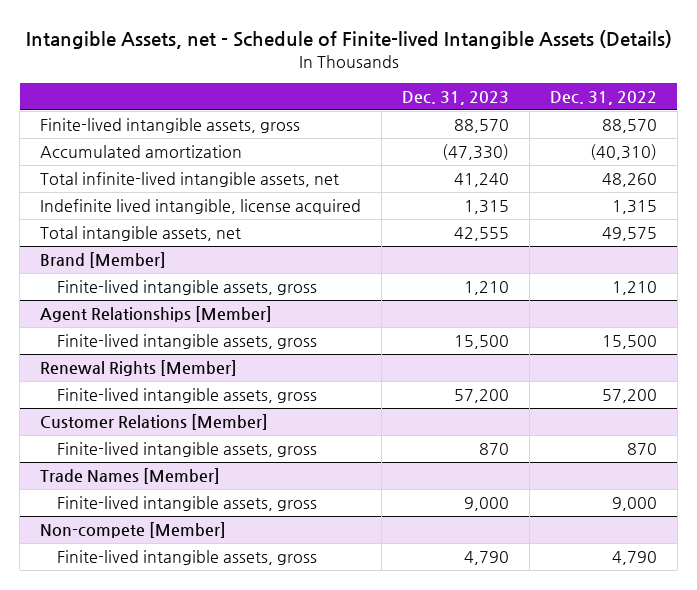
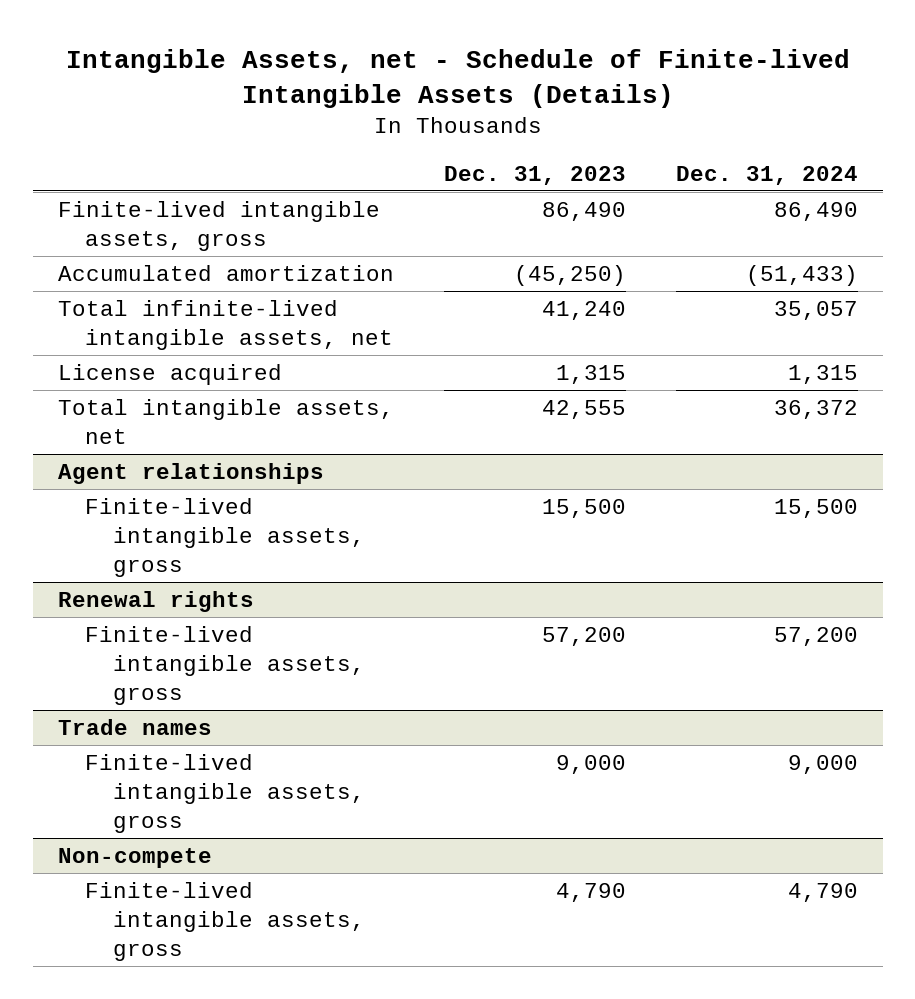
[549,91,657,106] Dec. 31, 2022 -> none
none -> [675,165,858,185] Dec. 31, 2024
[454,119,510,134] 88,570 -> [541,201,626,221] 86,490
[442,144,510,161] (47,330) -> [513,264,626,286] (45,250)
[40,199,362,215] Indefinite lived intangible, license acquired -> [57,363,282,385] License acquired
[40,252,167,269] Brand [Member] -> none
[57,280,318,296] Finite-lived intangible assets, gross -> none
[40,306,273,323] Agent Relationships [Member] -> [57,462,324,484] Agent relationships
[40,360,238,377] Renewal Rights [Member] -> [57,590,254,612] Renewal rights
[40,414,269,431] Customer Relations [Member] -> none
[57,442,318,458] Finite-lived intangible assets, gross -> none
[40,468,221,485] Trade Names [Member] -> [57,718,212,735] Trade names
[40,522,227,539] Non-compete [Member] -> [57,847,212,868] Non-compete

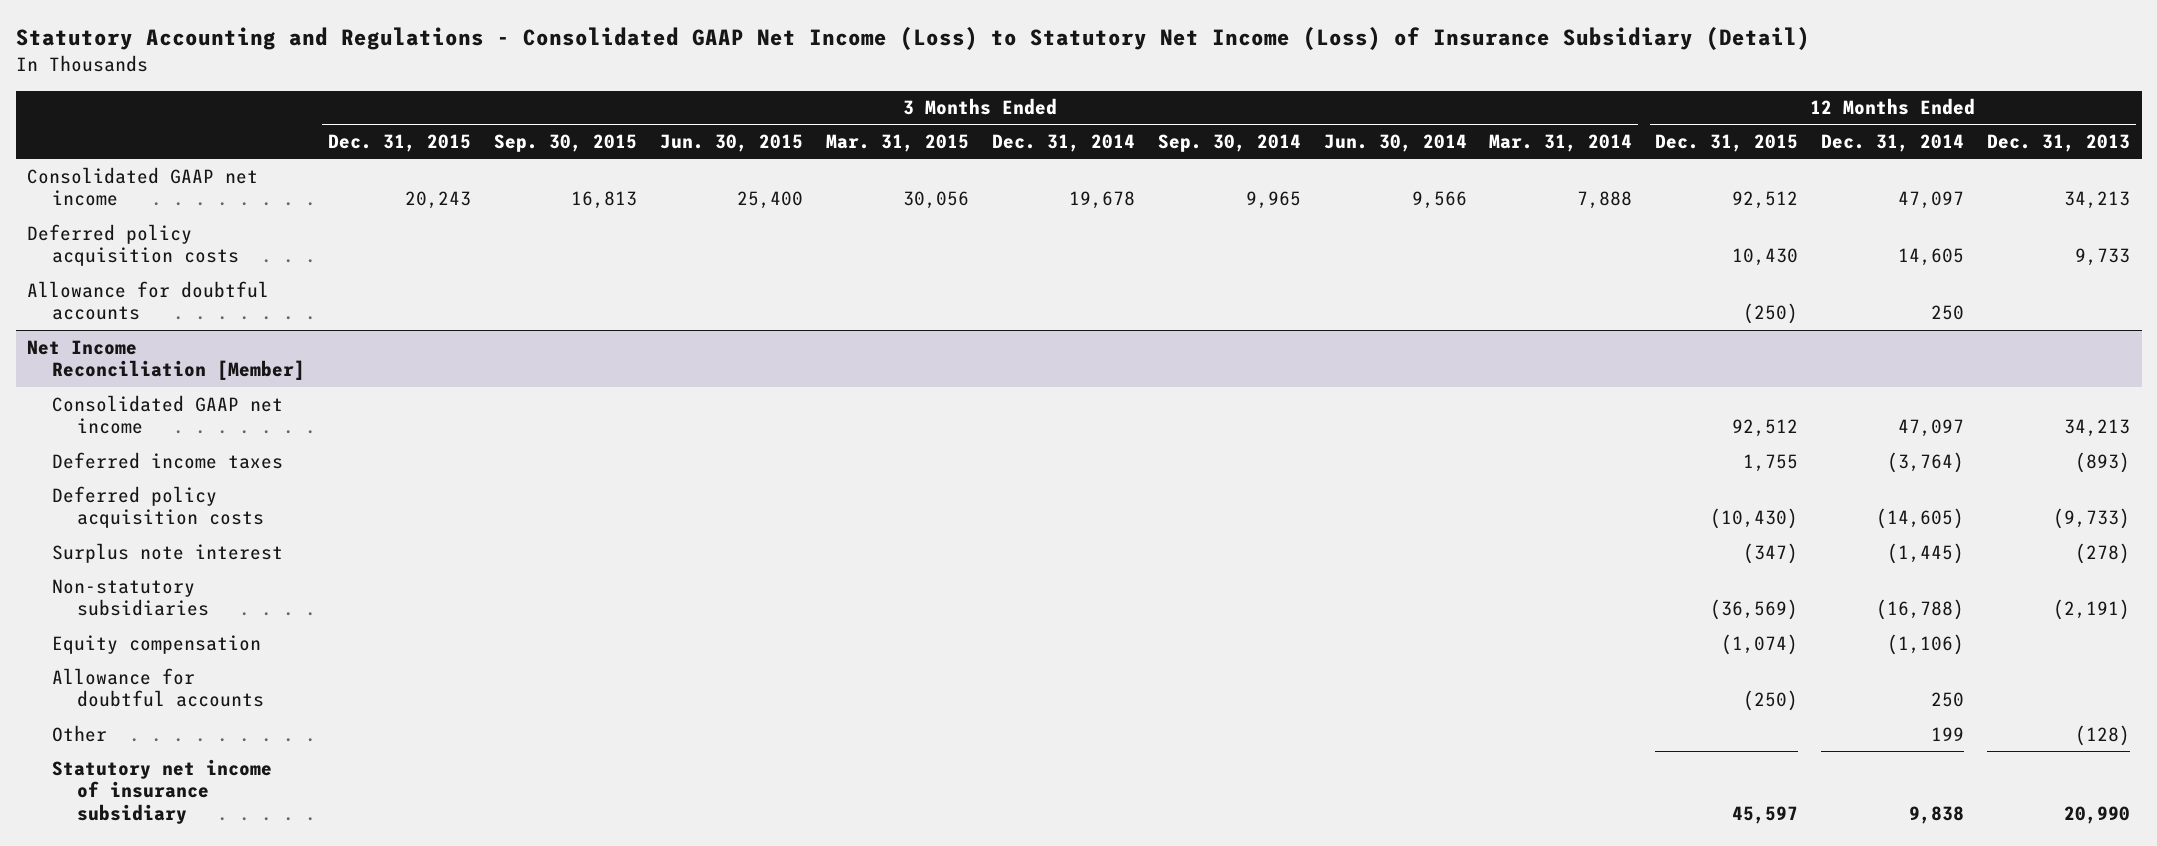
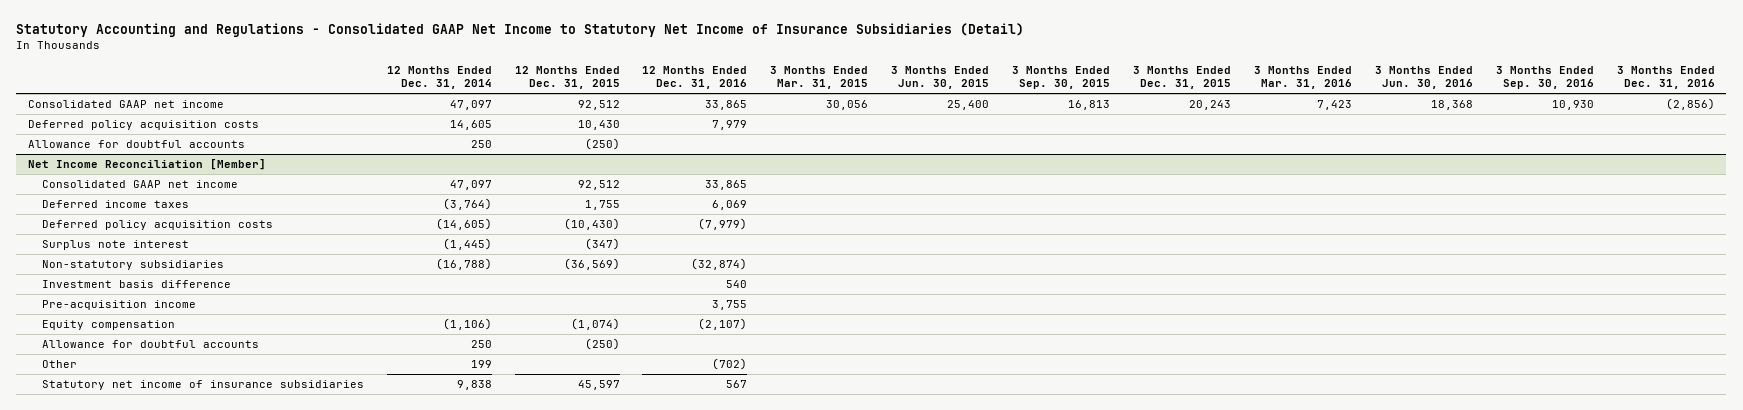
[15,27,1810,51] Statutory Accounting and Regulations - Consolidated GAAP Net Income (Loss) to Statutory Net Income (Loss) of Insurance Subsidiary (Detail) -> [16,22,1025,37] Statutory Accounting and Regulations - Consolidated GAAP Net Income to Statutory Net Income of Insurance Subsidiaries (Detail)
[991,134,1135,153] Dec. 31, 2014 -> none
[1157,134,1301,153] Sep. 30, 2014 -> none
[1323,134,1467,153] Jun. 30, 2014 -> none
[1489,134,1633,153] Mar. 31, 2014 -> none
[1987,134,2131,153] Dec. 31, 2013 -> none
none -> [642,66,748,90] 12 Months Ended Dec. 31, 2016
none -> [1254,66,1353,90] 3 Months Ended Mar. 31, 2016
none -> [1375,66,1474,90] 3 Months Ended Jun. 30, 2016
none -> [1496,66,1595,90] 3 Months Ended Sep. 30, 2016
none -> [1616,66,1715,90] 3 Months Ended Dec. 31, 2016
none -> [41,280,231,289] Investment basis difference
none -> [41,300,196,311] Pre-acquisition income
[51,758,272,825] Statutory net income of insurance subsidiary -> [41,380,364,391] Statutory net income of insurance subsidiaries

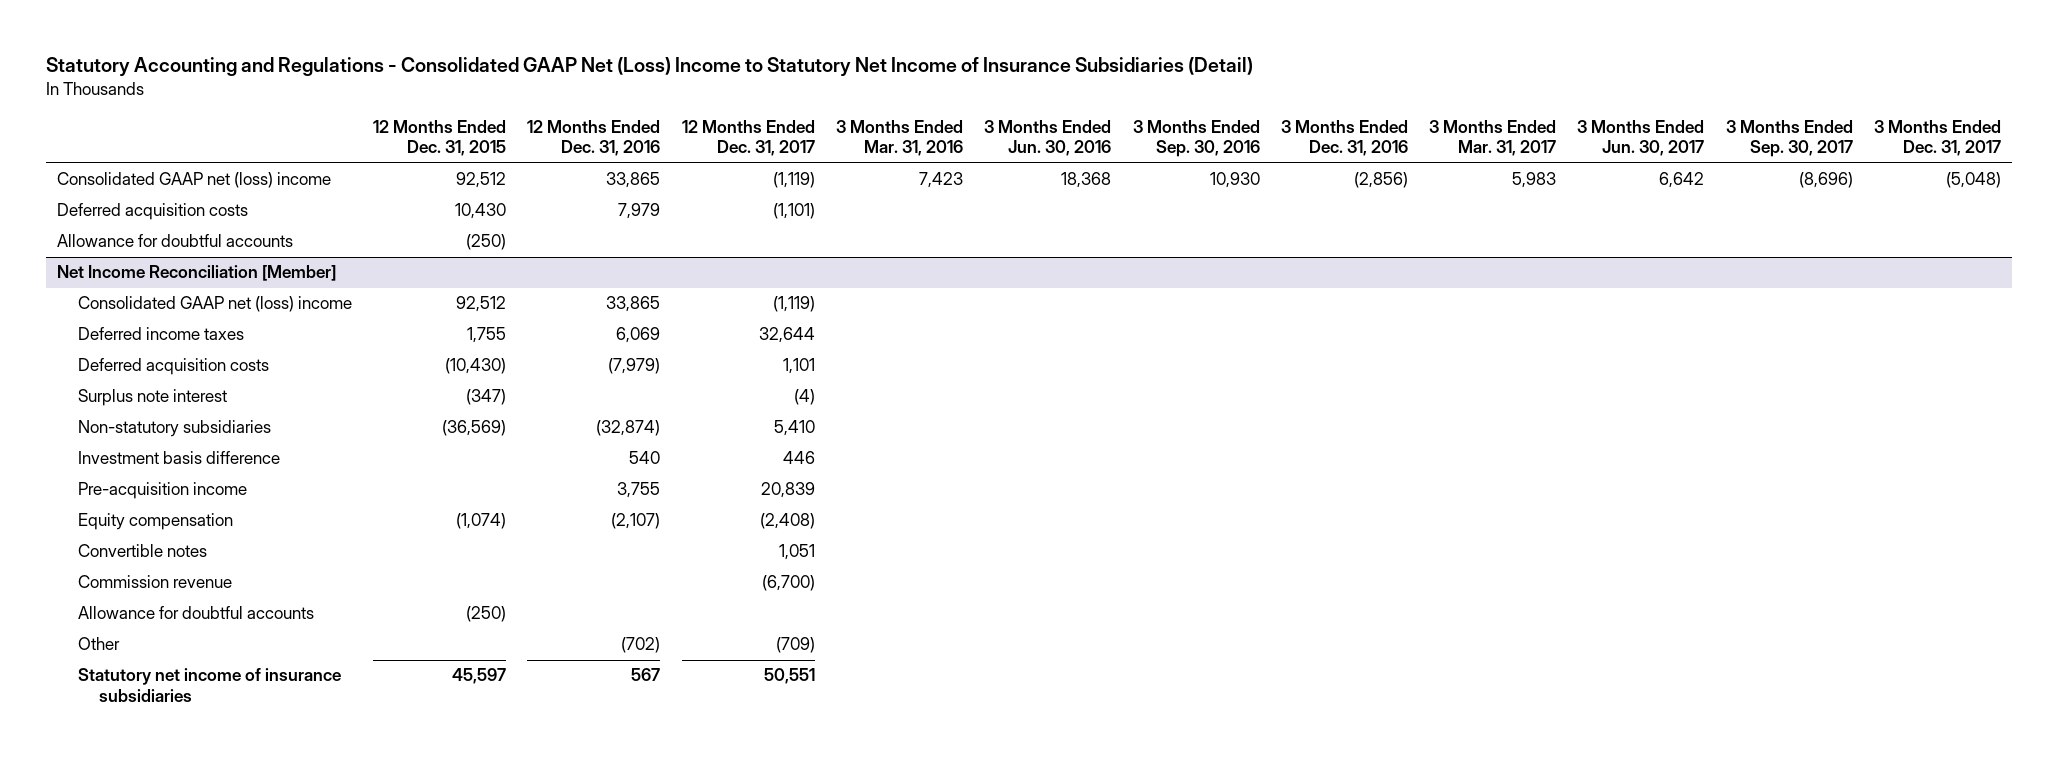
[16,22,1025,37] Statutory Accounting and Regulations - Consolidated GAAP Net Income to Statutory Net Income of Insurance Subsidiaries (Detail) -> [46,57,1254,77] Statutory Accounting and Regulations - Consolidated GAAP Net (Loss) Income to Statutory Net Income of Insurance Subsidiaries (Detail)
[386,66,492,90] 12 Months Ended Dec. 31, 2014 -> none
[770,66,869,90] 3 Months Ended Mar. 31, 2015 -> none
[891,66,990,90] 3 Months Ended Jun. 30, 2015 -> none
[1012,66,1111,90] 3 Months Ended Sep. 30, 2015 -> none
[1133,66,1232,90] 3 Months Ended Dec. 31, 2015 -> none
none -> [681,120,815,157] 12 Months Ended Dec. 31, 2017
none -> [1429,120,1557,157] 3 Months Ended Mar. 31, 2017
none -> [1577,120,1705,157] 3 Months Ended Jun. 30, 2017
none -> [1725,120,1853,158] 3 Months Ended Sep. 30, 2017
none -> [1874,120,2002,157] 3 Months Ended Dec. 31, 2017
[27,100,224,109] Consolidated GAAP net income -> [56,172,331,189] Consolidated GAAP net (loss) income
[27,120,259,131] Deferred policy acquisition costs -> [56,203,248,221] Deferred acquisition costs
[41,180,238,189] Consolidated GAAP net income -> [77,296,352,313] Consolidated GAAP net (loss) income
[41,220,273,231] Deferred policy acquisition costs -> [77,358,269,376] Deferred acquisition costs
none -> [77,544,207,558] Convertible notes
none -> [77,575,232,589] Commission revenue

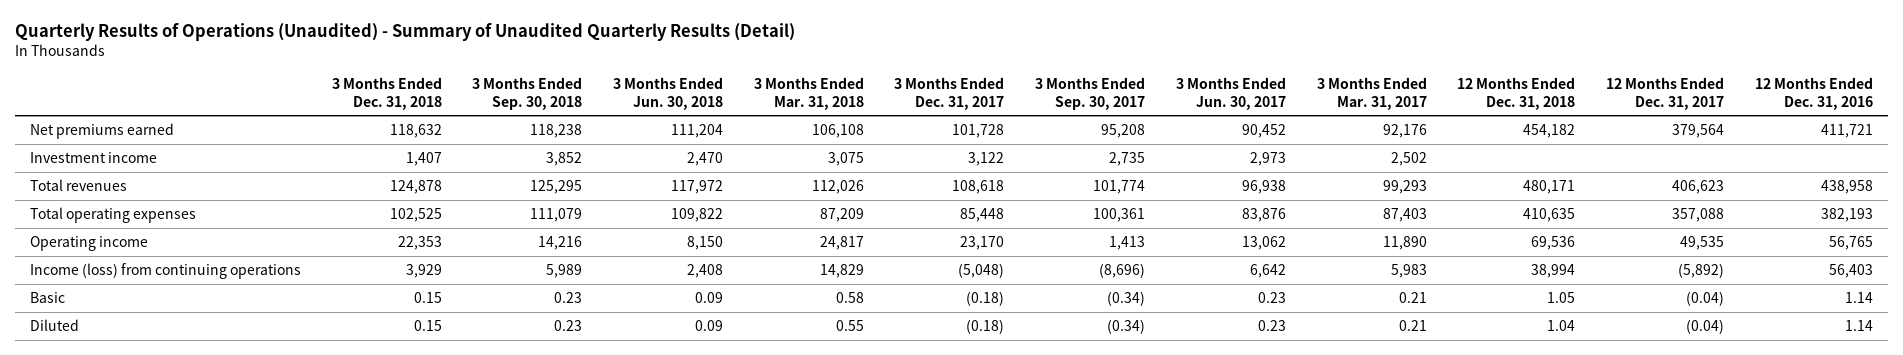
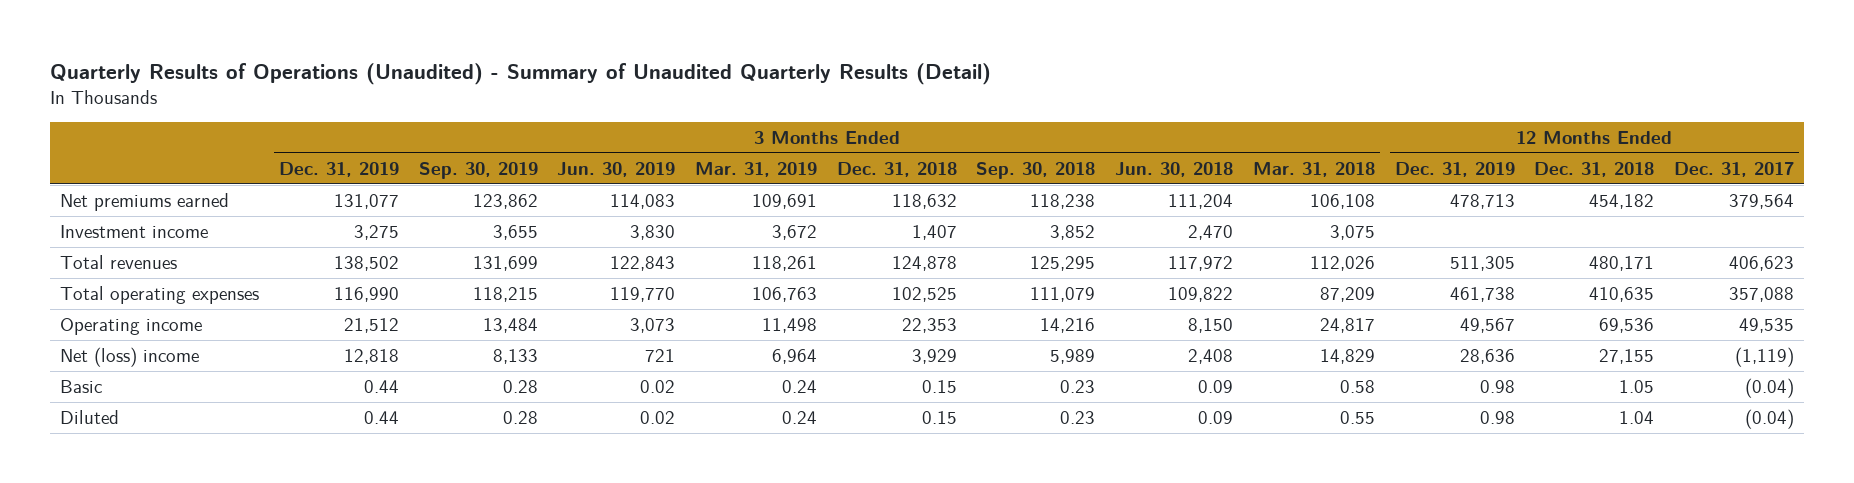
[894,77,1005,110] 3 Months Ended Dec. 31, 2017 -> none
[1035,77,1146,110] 3 Months Ended Sep. 30, 2017 -> none
[1175,77,1286,110] 3 Months Ended Jun. 30, 2017 -> none
[1316,77,1427,110] 3 Months Ended Mar. 31, 2017 -> none
[1754,77,1873,110] 12 Months Ended Dec. 31, 2016 -> none
none -> [278,161,399,177] Dec. 31, 2019
none -> [418,161,538,179] Sep. 30, 2019
none -> [557,161,676,177] Jun. 30, 2019
none -> [695,161,818,177] Mar. 31, 2019
none -> [1394,161,1515,177] Dec. 31, 2019
[29,263,301,280] Income (loss) from continuing operations -> none
none -> [60,346,200,367] Net (loss) income

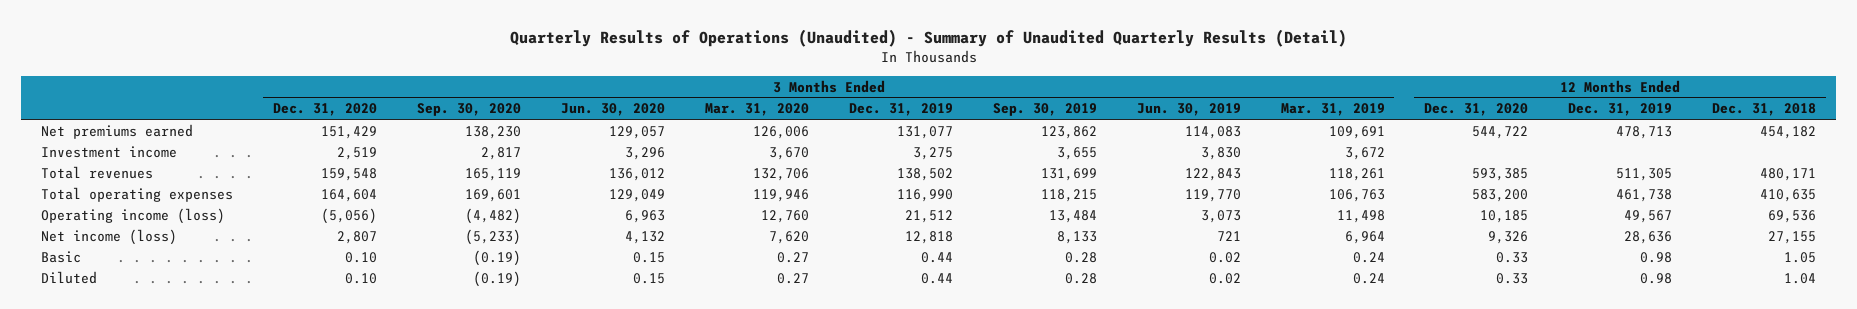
[836,161,957,177] Dec. 31, 2018 -> none
[976,161,1096,179] Sep. 30, 2018 -> none
[1115,161,1234,177] Jun. 30, 2018 -> none
[1252,161,1375,177] Mar. 31, 2018 -> none
[1674,161,1795,177] Dec. 31, 2017 -> none
none -> [273,103,378,117] Dec. 31, 2020
none -> [417,103,522,117] Sep. 30, 2020
none -> [560,103,665,117] Jun. 30, 2020
none -> [704,103,809,117] Mar. 31, 2020
none -> [1424,103,1529,117] Dec. 31, 2020
[60,317,203,335] Operating income -> [41,207,226,224] Operating income (loss)
[60,346,200,367] Net (loss) income -> [41,228,178,245] Net income (loss)

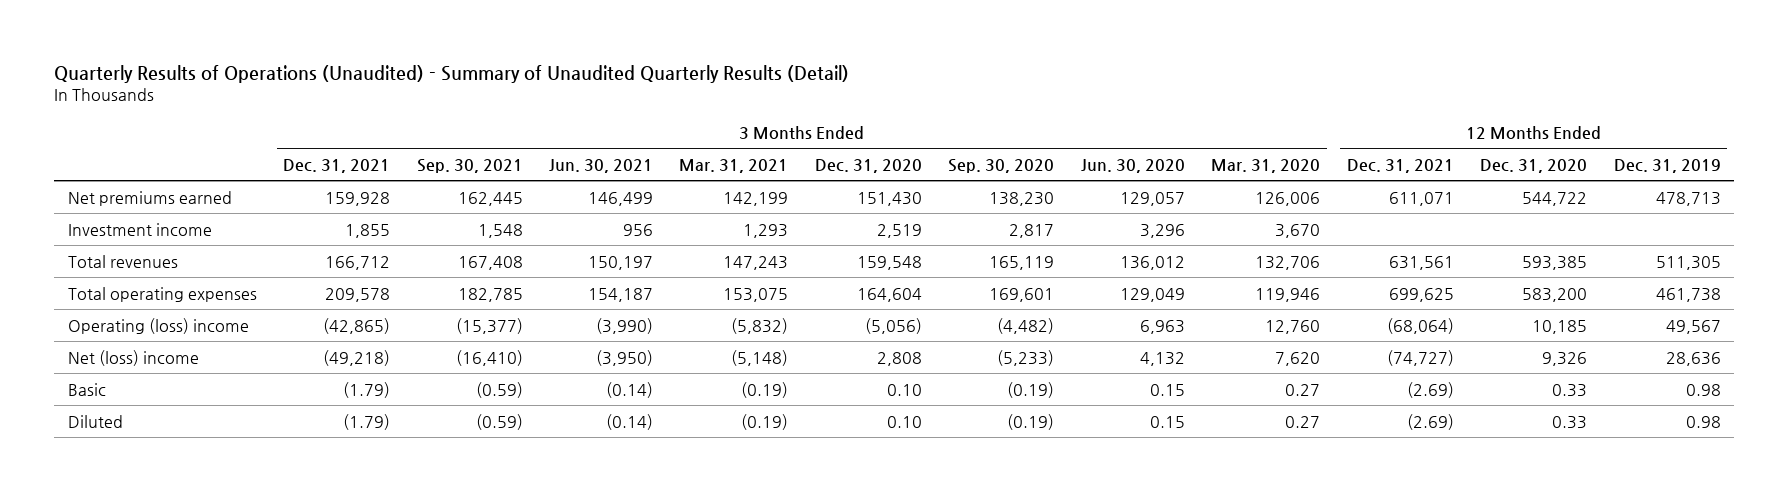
[848,103,953,117] Dec. 31, 2019 -> none
[992,103,1097,117] Sep. 30, 2019 -> none
[1136,103,1241,117] Jun. 30, 2019 -> none
[1280,103,1385,117] Mar. 31, 2019 -> none
[1712,103,1817,117] Dec. 31, 2018 -> none
none -> [283,158,391,173] Dec. 31, 2021
none -> [416,158,523,173] Sep. 30, 2021
none -> [549,158,654,173] Jun. 30, 2021
none -> [679,158,789,173] Mar. 31, 2021
none -> [1346,158,1454,173] Dec. 31, 2021
[321,125,378,139] 151,429 -> [856,191,922,206] 151,430
[41,207,226,224] Operating income (loss) -> [67,317,249,334] Operating (loss) income
[41,228,178,245] Net income (loss) -> [67,349,199,366] Net (loss) income
[337,230,378,244] 2,807 -> [876,351,922,366] 2,808

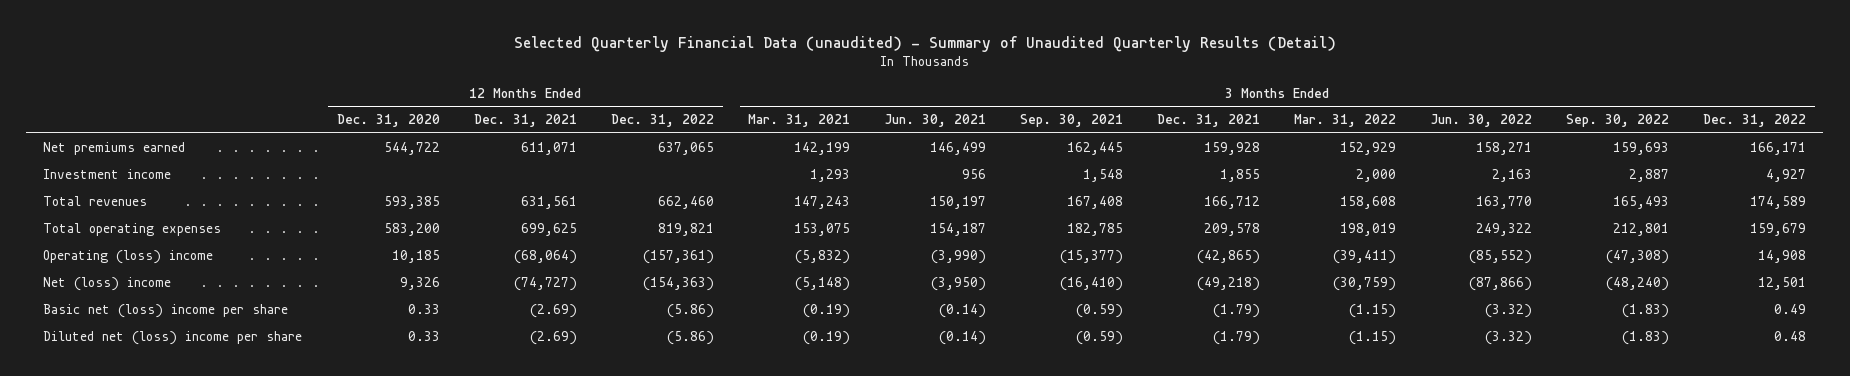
[54,64,850,83] Quarterly Results of Operations (Unaudited) - Summary of Unaudited Quarterly Results (Detail) -> [513,35,1336,52] Selected Quarterly Financial Data (unaudited) - Summary of Unaudited Quarterly Results (Detail)
[814,158,922,173] Dec. 31, 2020 -> none
[948,158,1055,173] Sep. 30, 2020 -> none
[1080,158,1185,173] Jun. 30, 2020 -> none
[1211,158,1321,173] Mar. 31, 2020 -> none
[1613,158,1721,173] Dec. 31, 2019 -> none
none -> [611,114,715,128] Dec. 31, 2022
none -> [1294,114,1397,128] Mar. 31, 2022
none -> [1430,114,1532,128] Jun. 30, 2022
none -> [1565,114,1669,128] Sep. 30, 2022
none -> [1703,114,1807,128] Dec. 31, 2022
[67,382,106,396] Basic -> [43,304,289,319] Basic net (loss) income per share
[67,414,123,428] Diluted -> [43,331,303,346] Diluted net (loss) income per share

